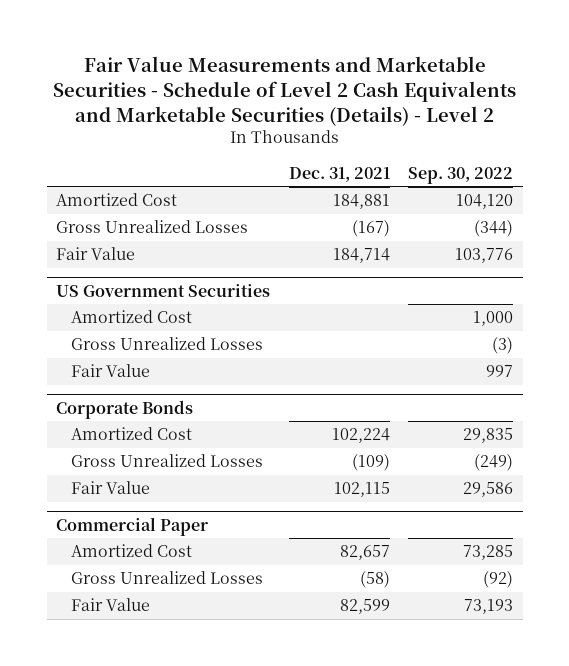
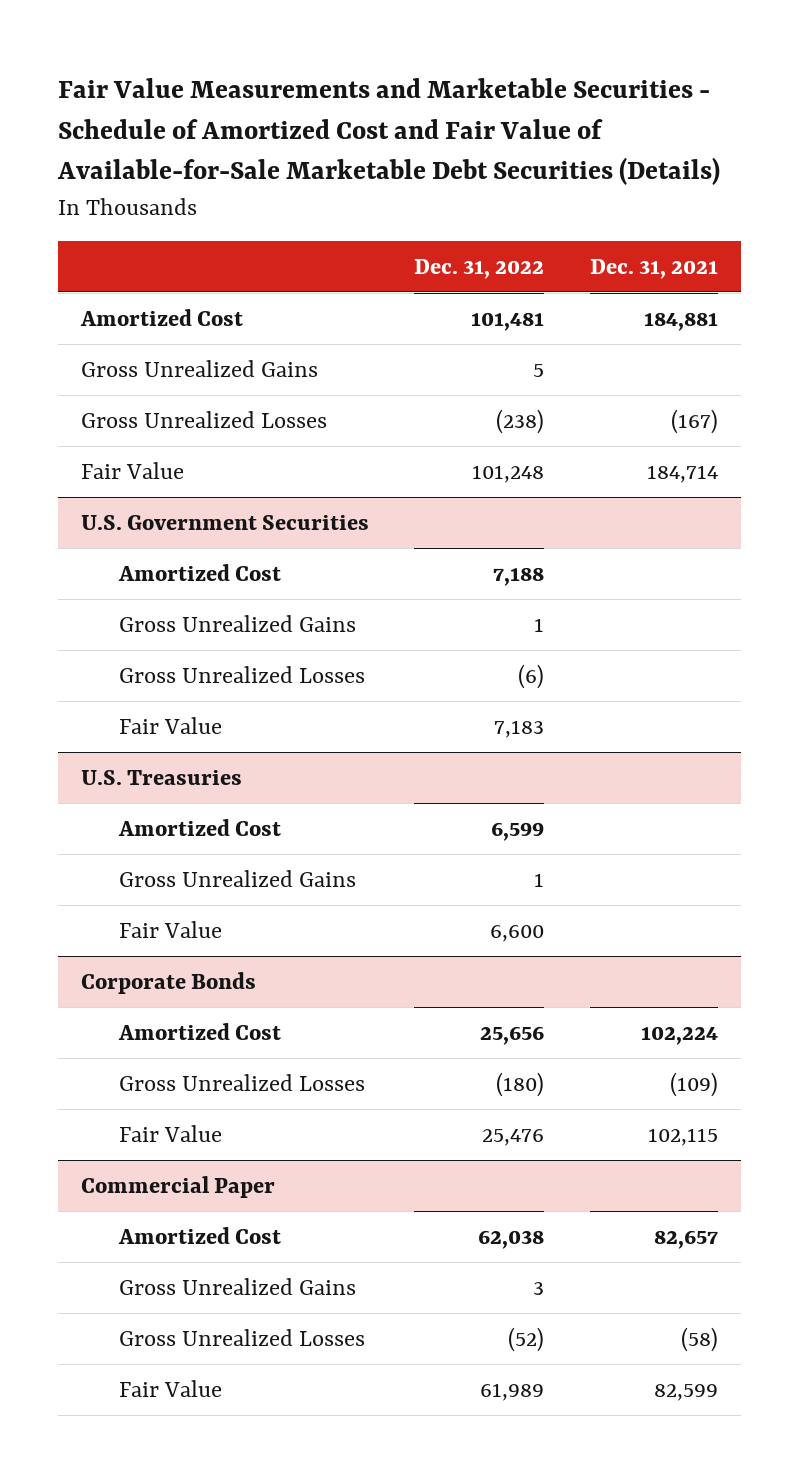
[52,55,516,126] Fair Value Measurements and Marketable Securities - Schedule of Level 2 Cash Equivalents and Marketable Securities (Details) - Level 2 -> [56,78,720,186] Fair Value Measurements and Marketable Securities - Schedule of Amortized Cost and Fair Value of Available-for-Sale Marketable Debt Securities (Details)
[408,166,514,184] Sep. 30, 2022 -> none
none -> [414,258,545,279] Dec. 31, 2022
none -> [80,359,318,377] Gross Unrealized Gains
[56,283,271,297] US Government Securities -> [80,514,369,530] U.S. Government Securities
none -> [118,614,356,632] Gross Unrealized Gains
none -> [80,769,242,785] U.S. Treasuries
none -> [117,818,281,836] Amortized Cost
none -> [118,869,356,887] Gross Unrealized Gains
none -> [118,920,222,938] Fair Value
none -> [118,1277,356,1295] Gross Unrealized Gains

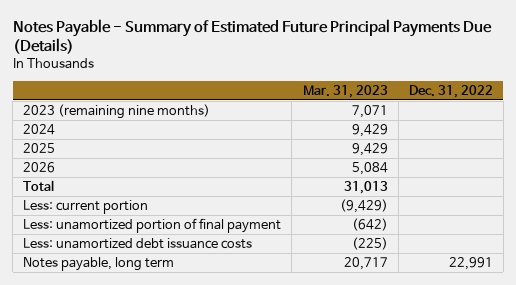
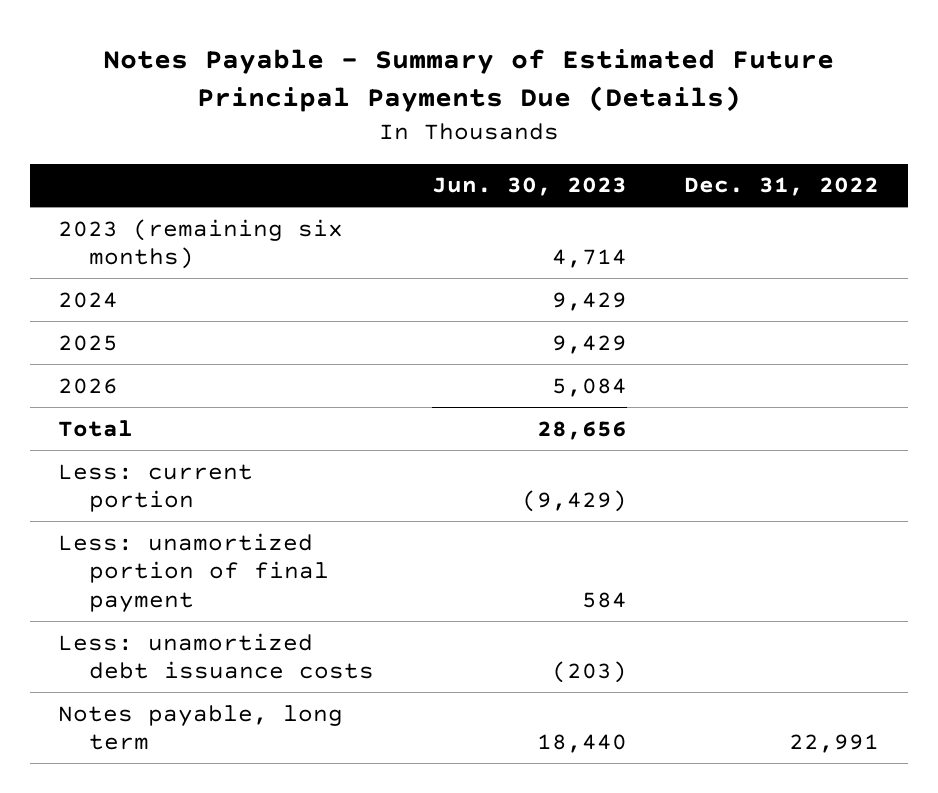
[302,84,388,98] Mar. 31, 2023 -> none
none -> [431,177,627,197] Jun. 30, 2023
[23,104,211,120] 2023 (remaining nine months) -> [58,218,344,270] 2023 (remaining six months)

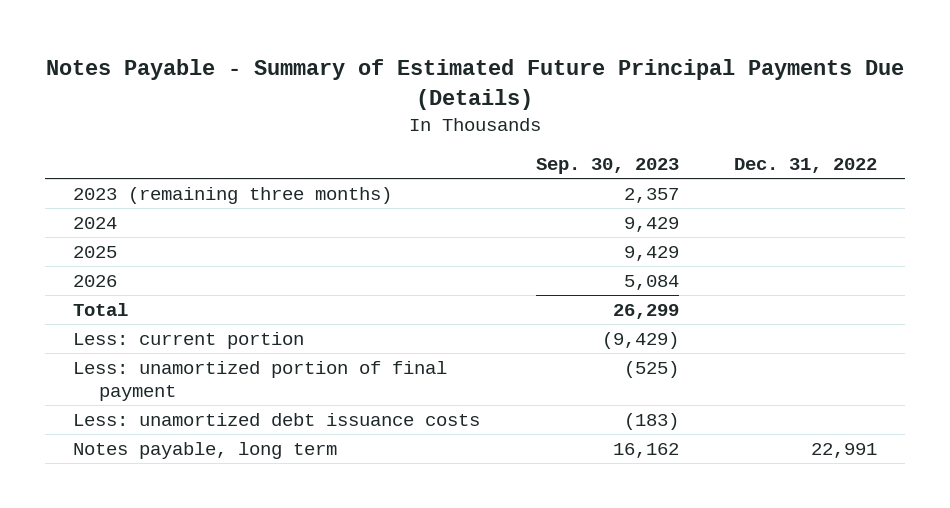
[431,177,627,197] Jun. 30, 2023 -> none
none -> [535,158,679,175] Sep. 30, 2023
[58,218,344,270] 2023 (remaining six months) -> [73,186,393,204] 2023 (remaining three months)

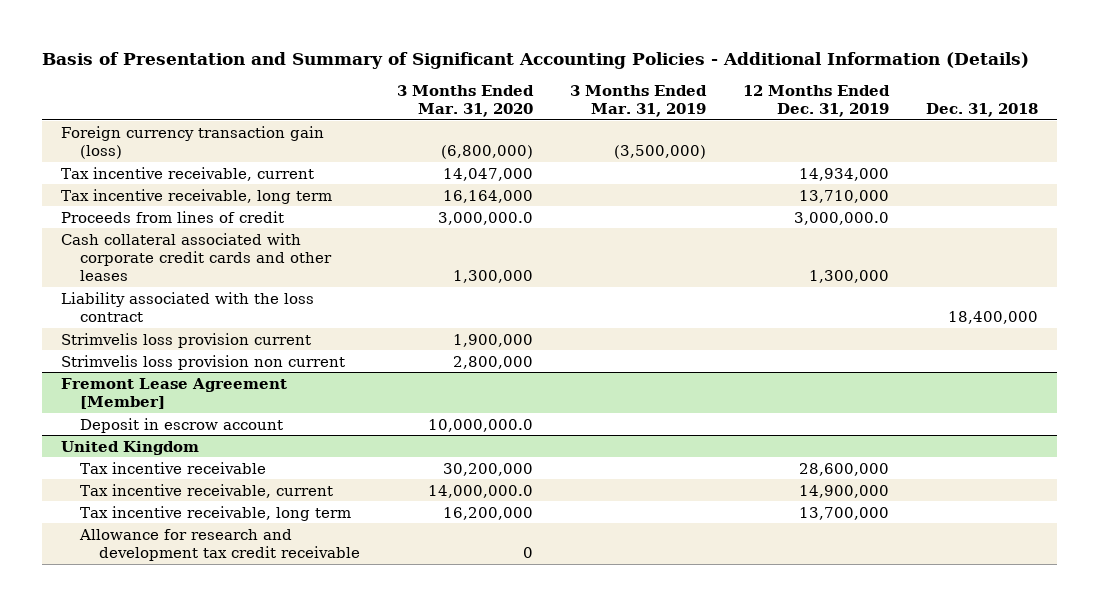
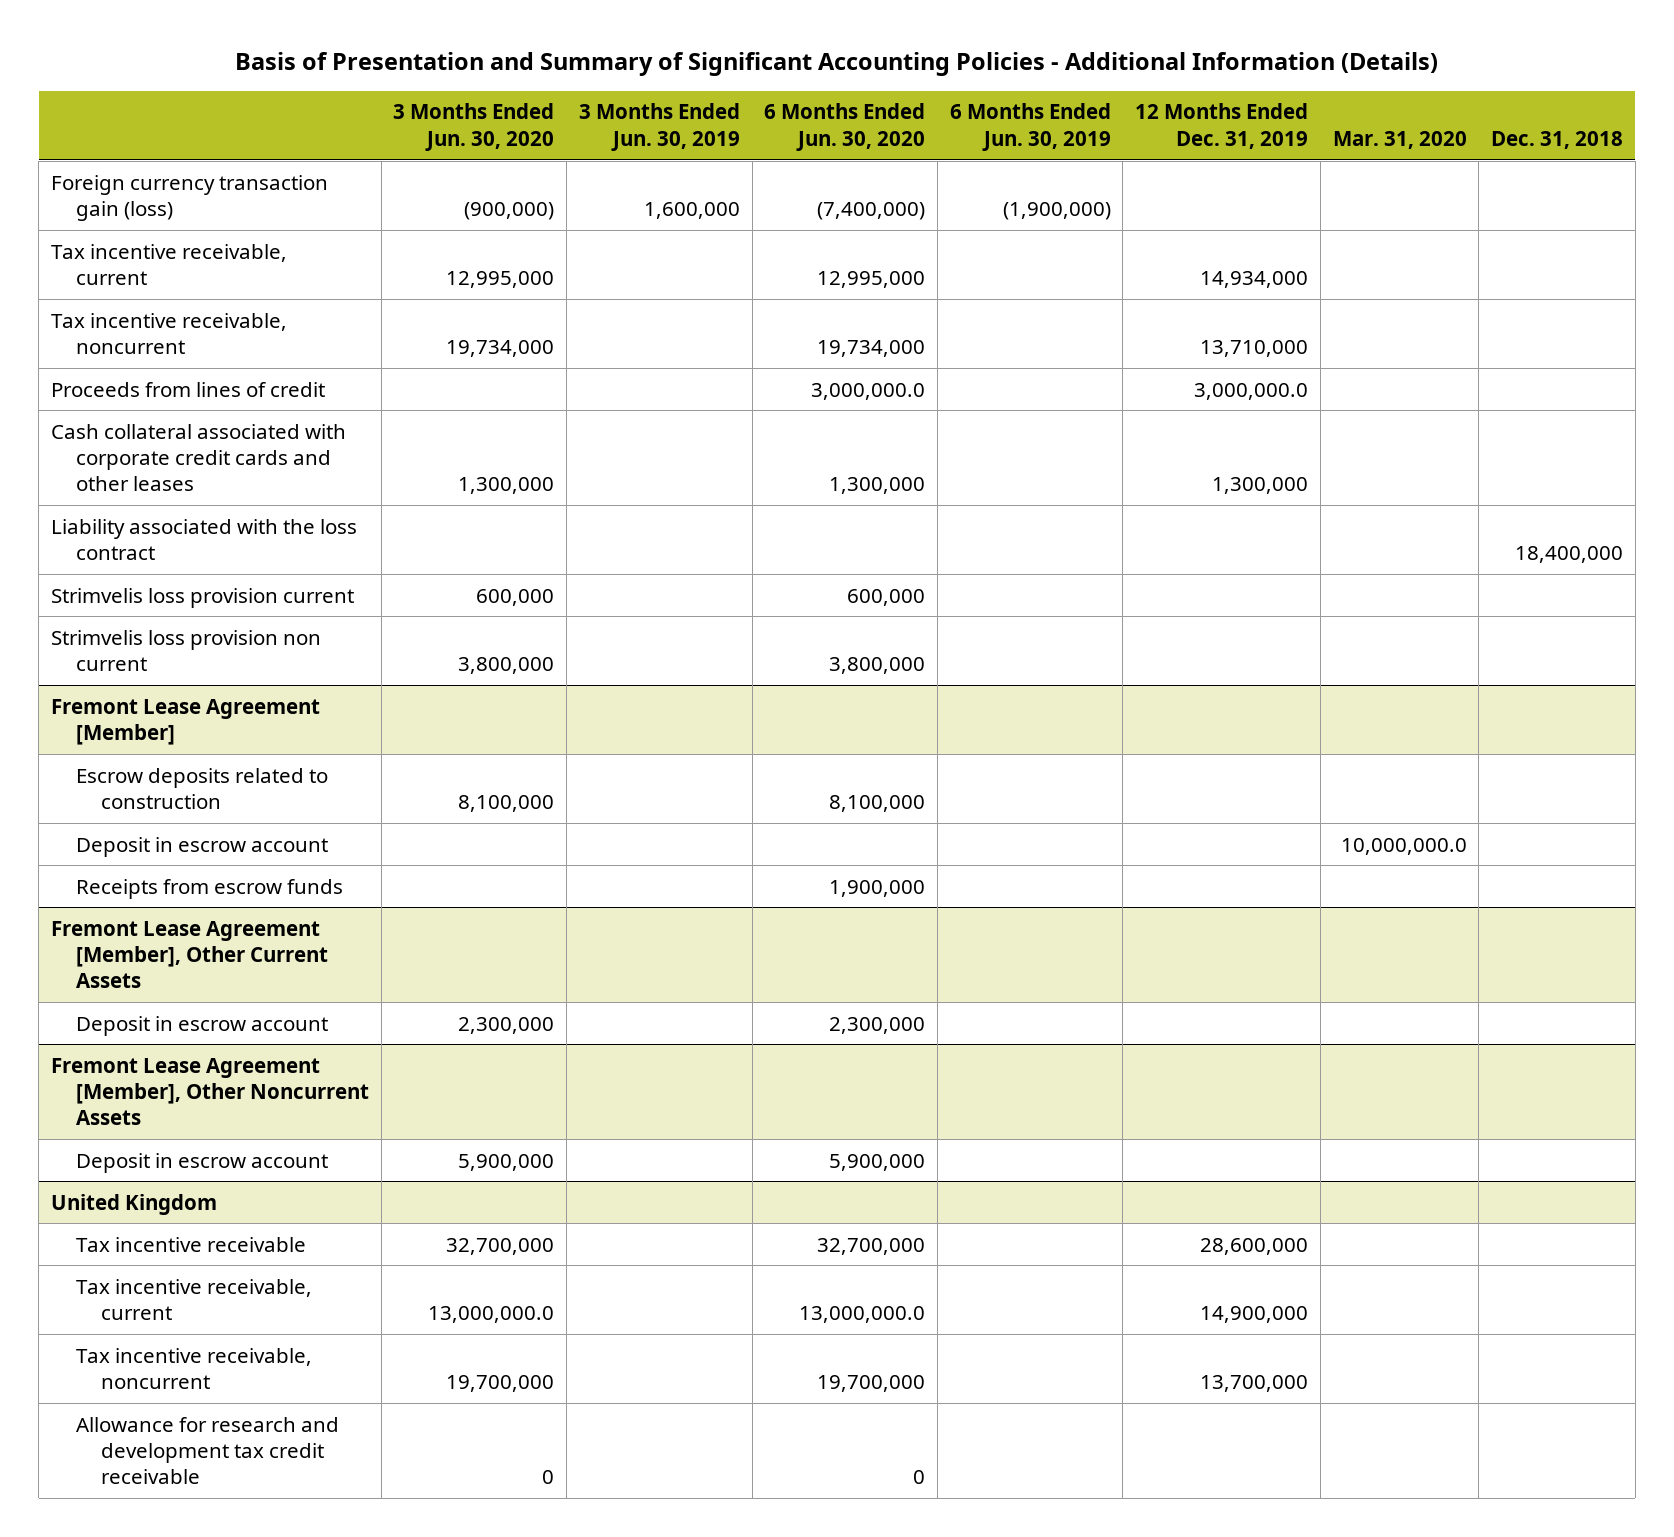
[397,84,535,117] 3 Months Ended Mar. 31, 2020 -> none
[570,84,708,117] 3 Months Ended Mar. 31, 2019 -> none
none -> [393,103,555,151] 3 Months Ended Jun. 30, 2020
none -> [578,103,740,151] 3 Months Ended Jun. 30, 2019
none -> [764,103,926,151] 6 Months Ended Jun. 30, 2020
none -> [949,103,1111,151] 6 Months Ended Jun. 30, 2019
none -> [1332,130,1467,149] Mar. 31, 2020
[60,188,332,204] Tax incentive receivable, long term -> [50,312,287,354] Tax incentive receivable, noncurrent
none -> [76,767,329,809] Escrow deposits related to construction
none -> [76,878,344,899] Receipts from escrow funds
none -> [50,920,329,988] Fremont Lease Agreement [Member], Other Current Assets
none -> [76,1015,329,1036] Deposit in escrow account
none -> [50,1057,370,1125] Fremont Lease Agreement [Member], Other Noncurrent Assets
none -> [76,1152,329,1173] Deposit in escrow account
[79,505,351,521] Tax incentive receivable, long term -> [76,1347,313,1389] Tax incentive receivable, noncurrent

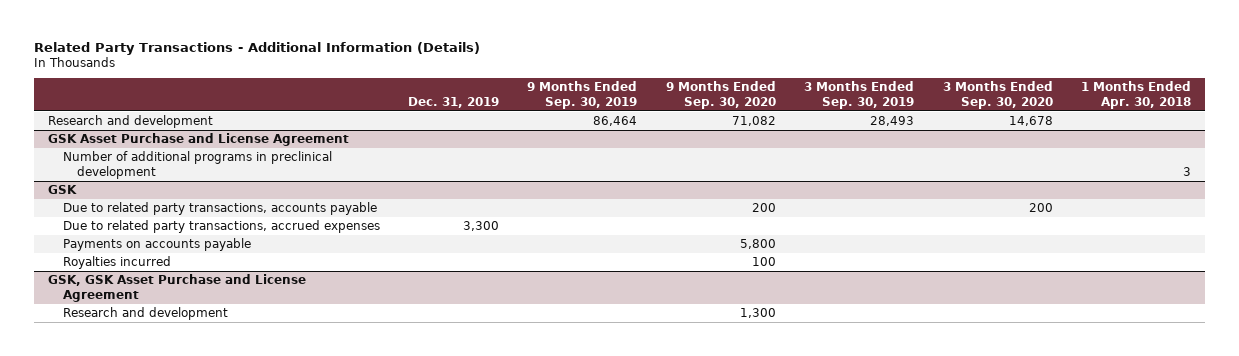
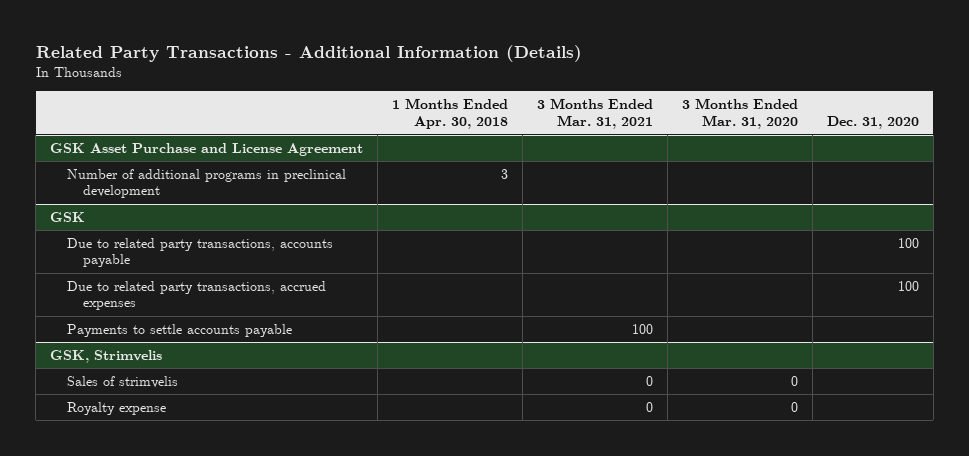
[407,97,499,109] Dec. 31, 2019 -> none
[527,81,638,110] 9 Months Ended Sep. 30, 2019 -> none
[665,81,776,110] 9 Months Ended Sep. 30, 2020 -> none
[804,81,915,110] 3 Months Ended Sep. 30, 2019 -> none
[942,81,1053,110] 3 Months Ended Sep. 30, 2020 -> none
none -> [536,98,653,129] 3 Months Ended Mar. 31, 2021
none -> [681,98,798,129] 3 Months Ended Mar. 31, 2020
none -> [826,115,919,129] Dec. 31, 2020
[48,115,214,129] Research and development -> none
[62,256,171,270] Royalties incurred -> none
[48,274,307,302] GSK, GSK Asset Purchase and License Agreement -> none
[62,307,228,321] Research and development -> none
[62,238,251,252] Payments on accounts payable -> [66,323,292,337] Payments to settle accounts payable
none -> [50,349,163,363] GSK, Strimvelis
none -> [66,375,178,388] Sales of strimvelis
none -> [66,401,166,415] Royalty expense

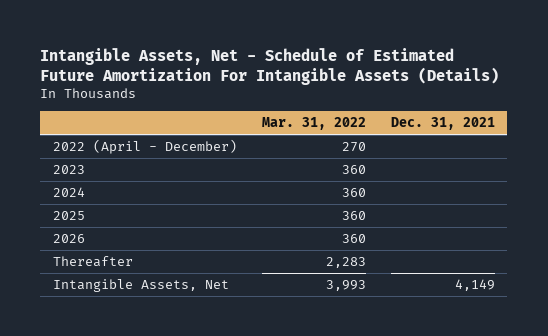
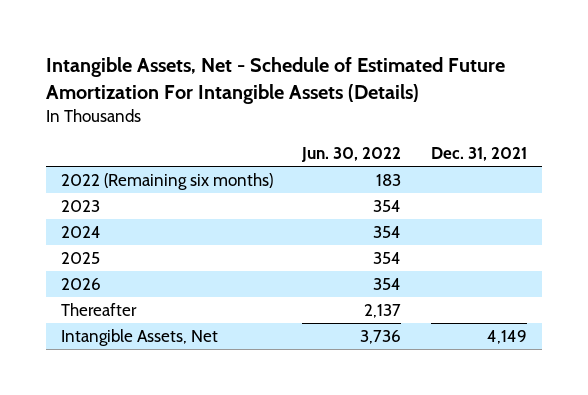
[261,117,366,131] Mar. 31, 2022 -> none
none -> [301,146,402,162] Jun. 30, 2022
[52,139,237,155] 2022 (April - December) -> [60,173,273,191] 2022 (Remaining six months)

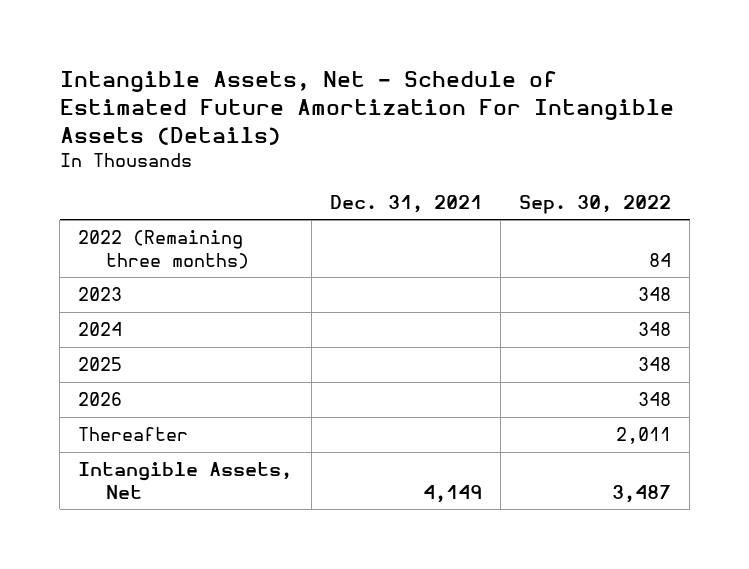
[301,146,402,162] Jun. 30, 2022 -> none
none -> [518,194,671,214] Sep. 30, 2022
[60,173,273,191] 2022 (Remaining six months) -> [78,230,250,269] 2022 (Remaining three months)

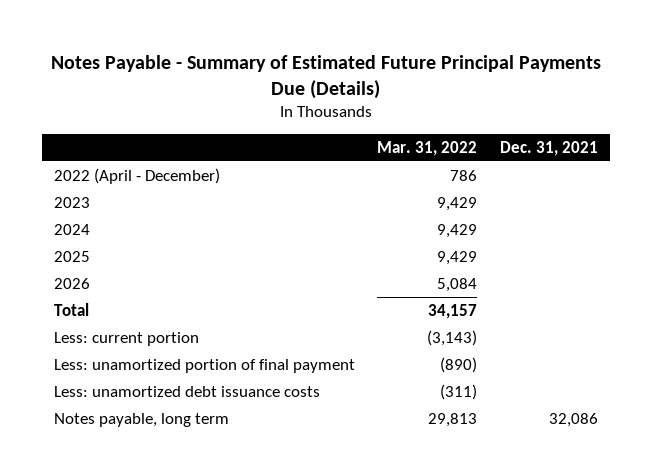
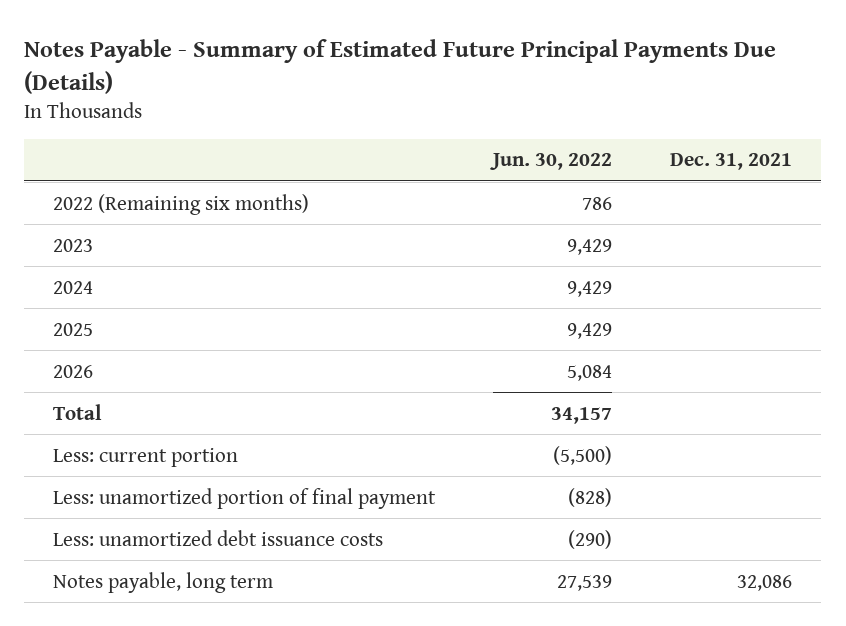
[377,141,478,157] Mar. 31, 2022 -> none
none -> [490,153,613,171] Jun. 30, 2022
[53,167,220,184] 2022 (April - December) -> [53,193,310,215] 2022 (Remaining six months)

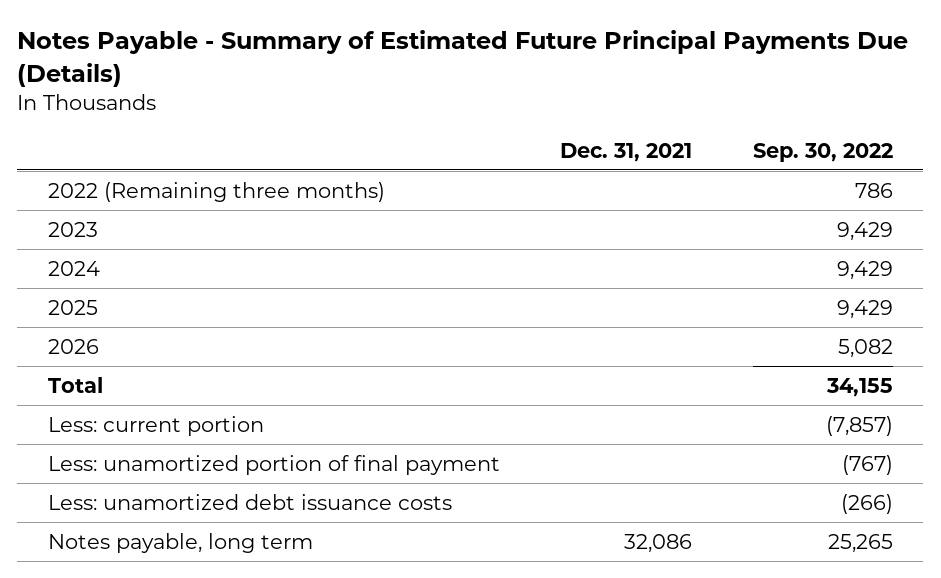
[490,153,613,171] Jun. 30, 2022 -> none
none -> [753,142,894,162] Sep. 30, 2022
[53,193,310,215] 2022 (Remaining six months) -> [47,181,385,202] 2022 (Remaining three months)

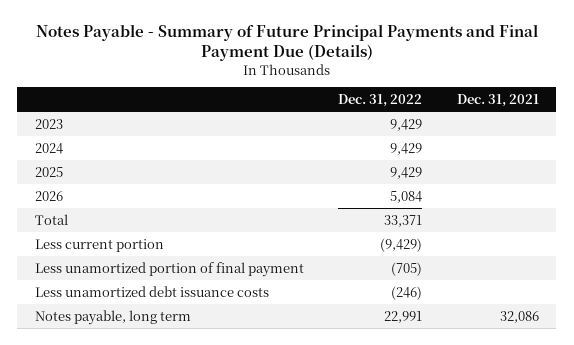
[17,30,909,87] Notes Payable - Summary of Estimated Future Principal Payments Due (Details) -> [35,24,538,62] Notes Payable - Summary of Future Principal Payments and Final Payment Due (Details)
[753,142,894,162] Sep. 30, 2022 -> none
none -> [338,94,423,108] Dec. 31, 2022
[47,181,385,202] 2022 (Remaining three months) -> none
[47,415,264,436] Less: current portion -> [34,238,164,252] Less current portion
[47,454,500,475] Less: unamortized portion of final payment -> [34,261,304,277] Less unamortized portion of final payment
[47,493,452,510] Less: unamortized debt issuance costs -> [34,285,269,297] Less unamortized debt issuance costs

